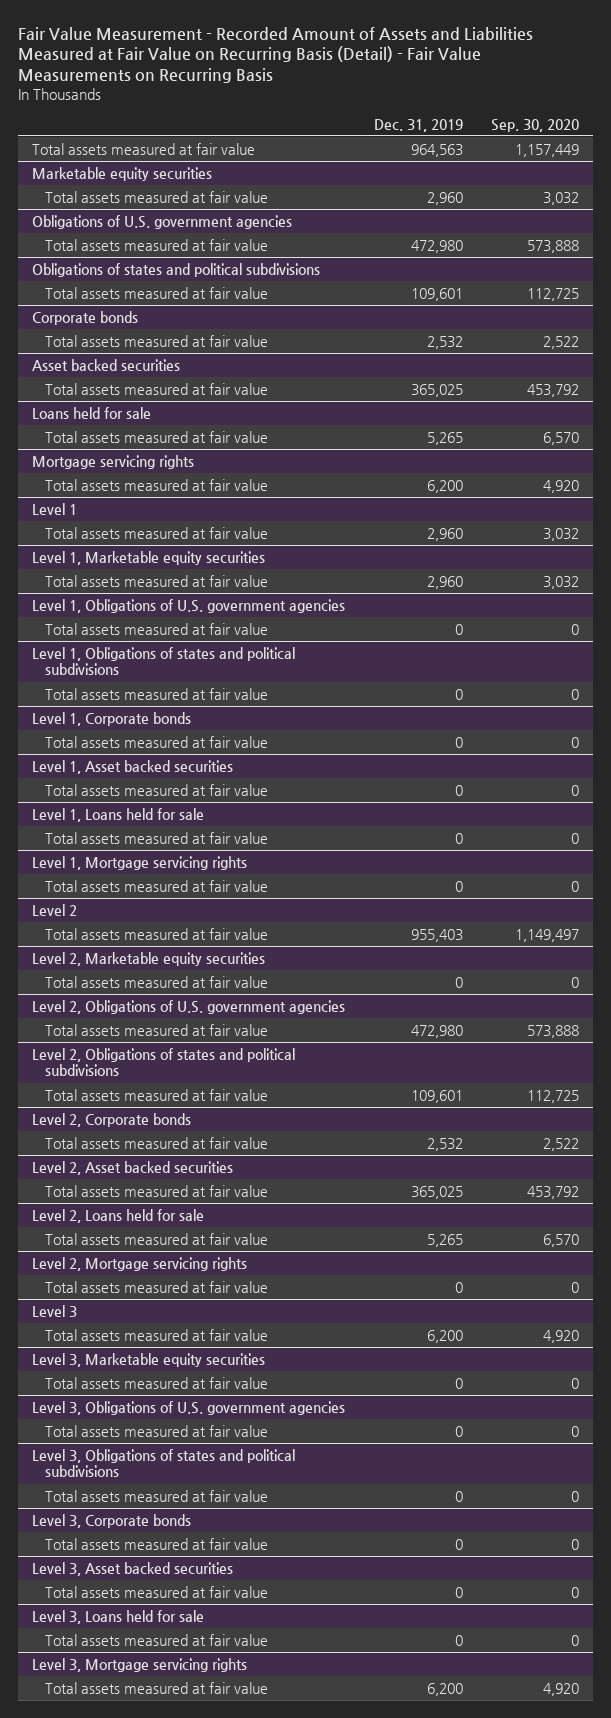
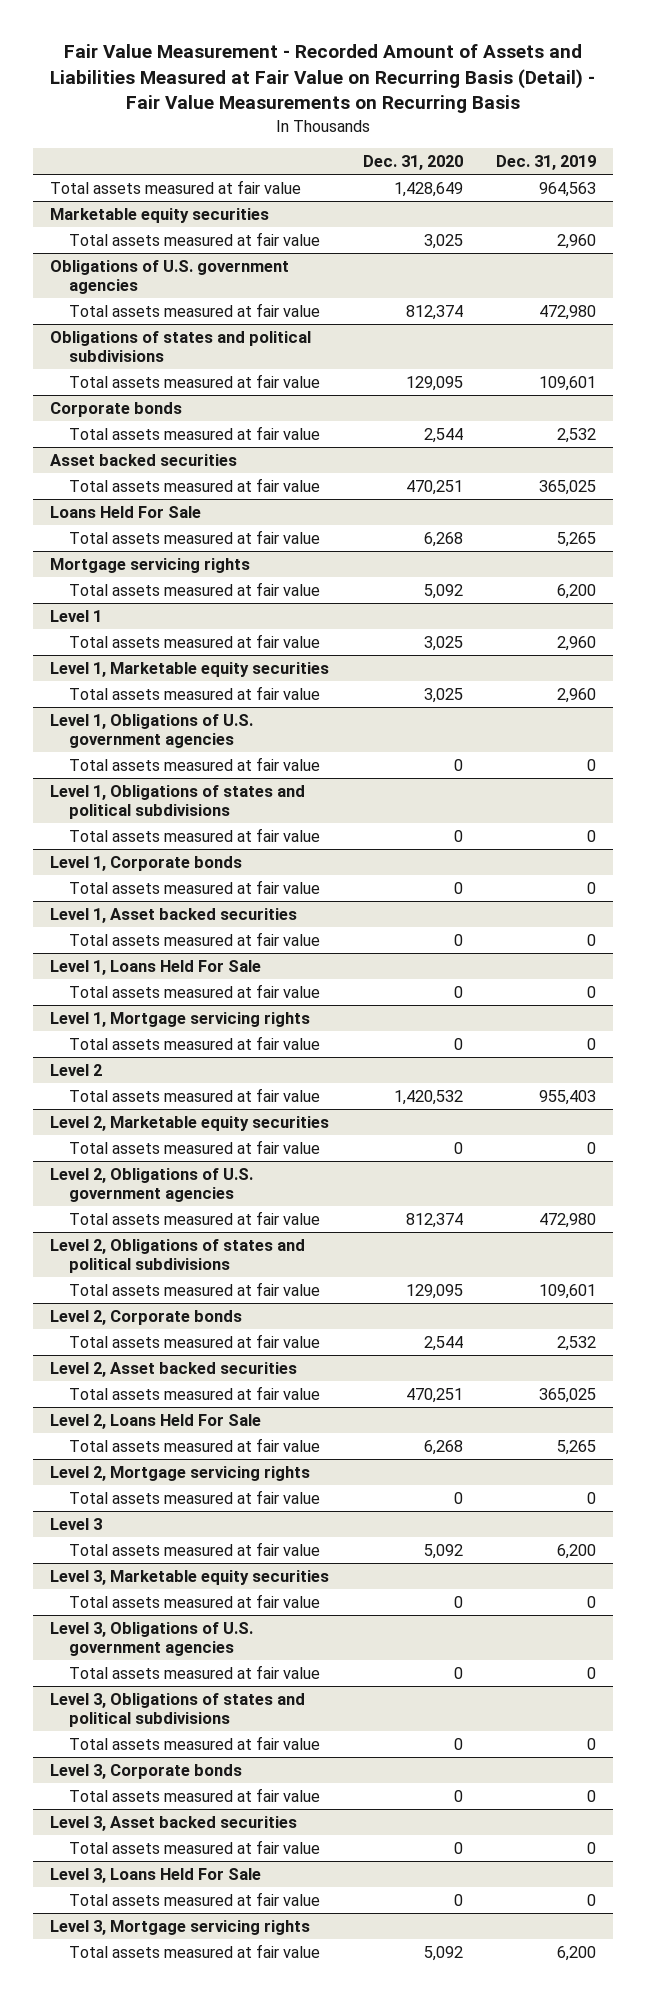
[491,118,580,132] Sep. 30, 2020 -> none
none -> [362,154,463,170] Dec. 31, 2020
[31,406,151,419] Loans held for sale -> [49,505,201,518] Loans Held For Sale
[31,807,204,822] Level 1, Loans held for sale -> [49,959,261,975] Level 1, Loans Held For Sale
[31,1208,204,1223] Level 2, Loans held for sale -> [49,1413,261,1429] Level 2, Loans Held For Sale
[31,1609,204,1624] Level 3, Loans held for sale -> [49,1867,261,1883] Level 3, Loans Held For Sale

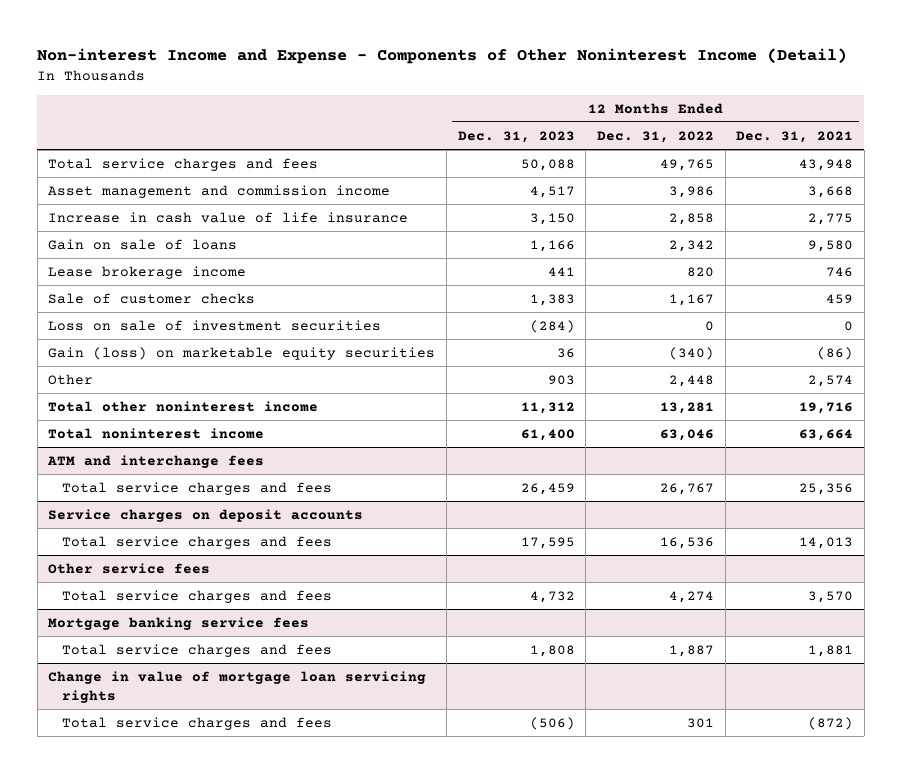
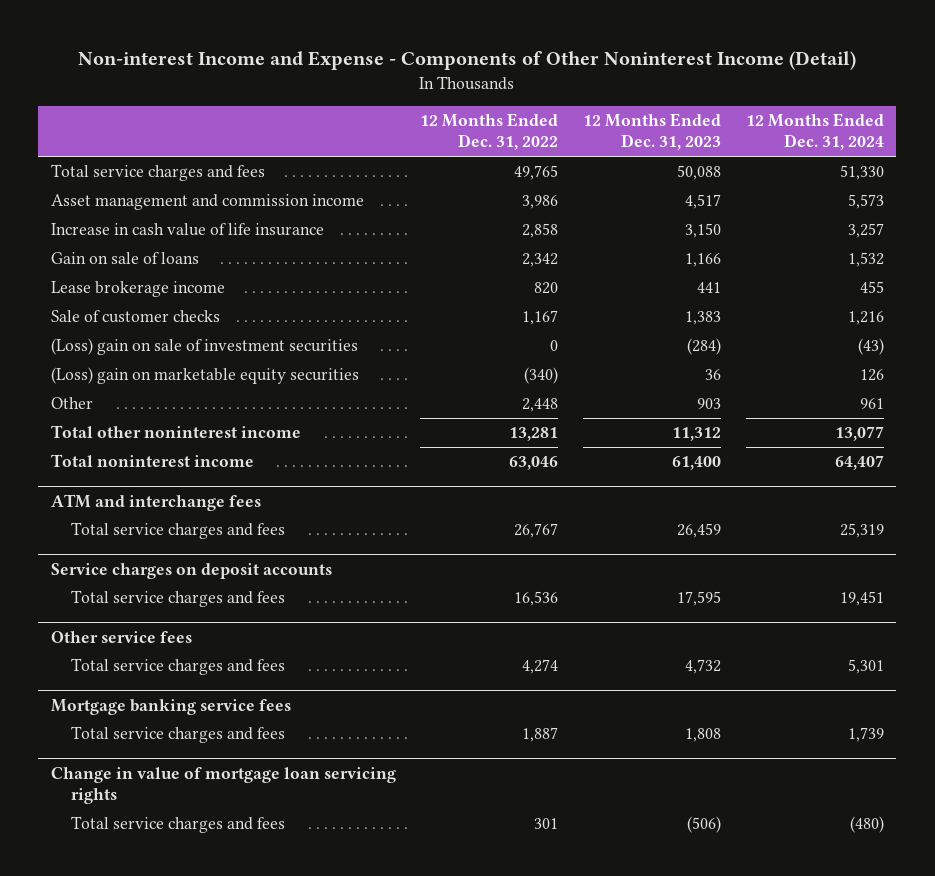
[736,130,854,143] Dec. 31, 2021 -> none
none -> [745,113,884,151] 12 Months Ended Dec. 31, 2024
[48,319,382,331] Loss on sale of investment securities -> [50,337,358,355] (Loss) gain on sale of investment securities
[48,346,436,360] Gain (loss) on marketable equity securities -> [50,366,359,384] (Loss) gain on marketable equity securities

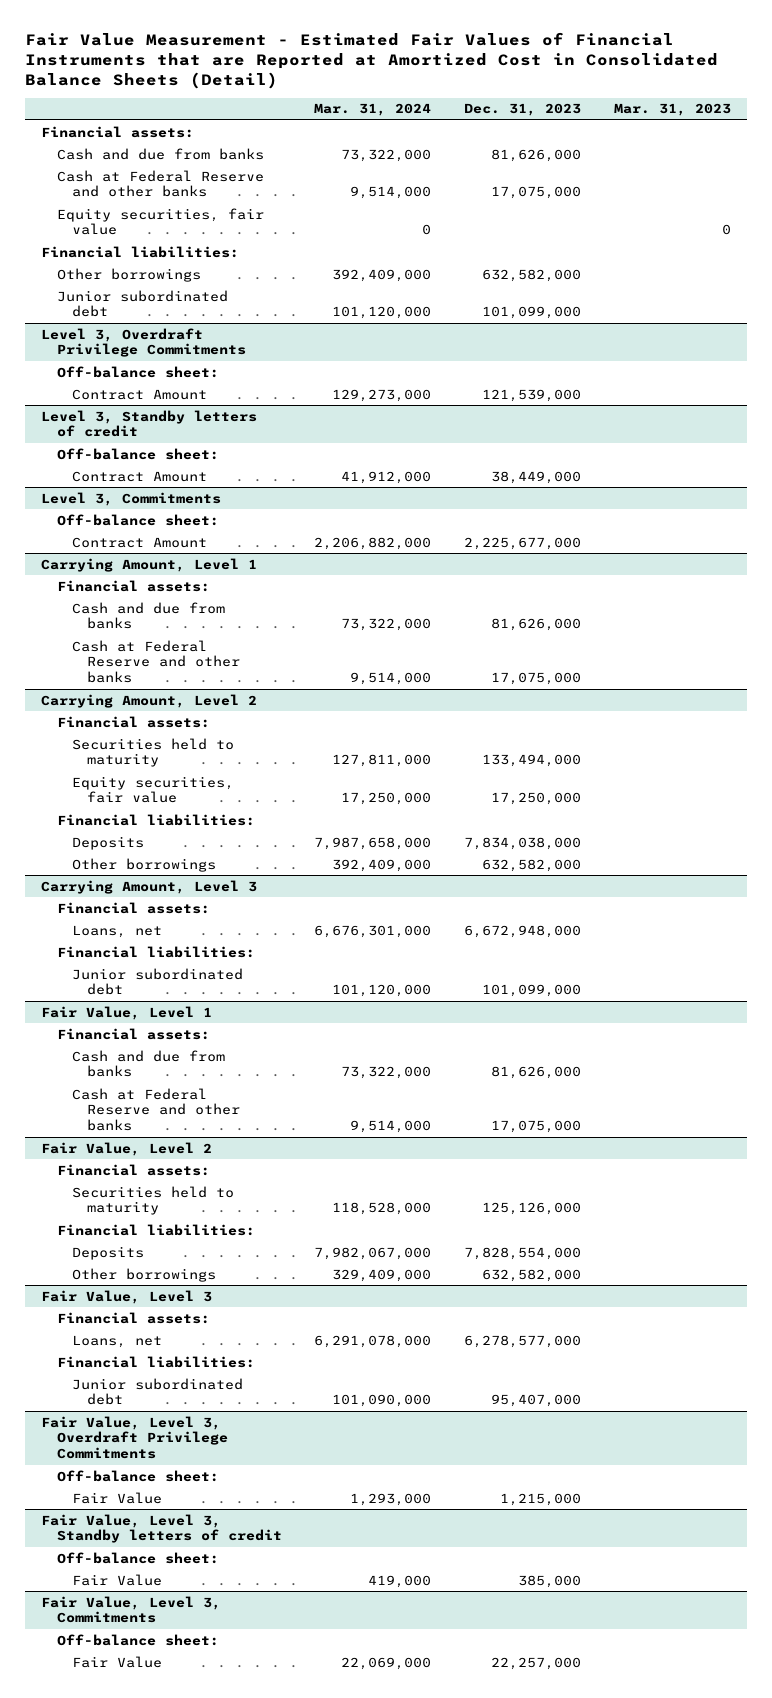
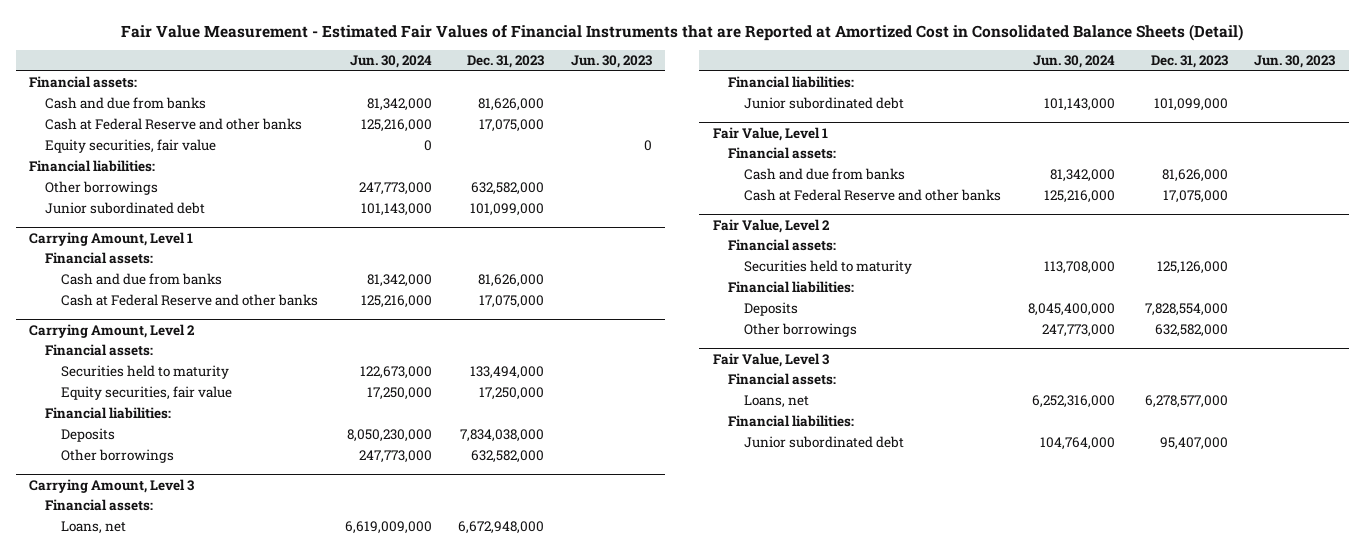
[314,103,432,117] Mar. 31, 2024 -> none
[613,103,731,117] Mar. 31, 2023 -> none
none -> [349,55,432,69] Jun. 30, 2024
none -> [570,55,652,69] Jun. 30, 2023
[41,327,246,358] Level 3, Overdraft Privilege Commitments -> none
[56,365,219,378] Off-balance sheet: -> none
[71,388,207,400] Contract Amount -> none
[41,409,258,438] Level 3, Standby letters of credit -> none
[56,447,219,460] Off-balance sheet: -> none
[71,470,207,482] Contract Amount -> none
[41,491,222,506] Level 3, Commitments -> none
[56,513,219,526] Off-balance sheet: -> none
[71,536,207,548] Contract Amount -> none
[41,1415,228,1460] Fair Value, Level 3, Overdraft Privilege Commitments -> none
[56,1469,219,1482] Off-balance sheet: -> none
[71,1491,162,1504] Fair Value -> none
[41,1513,282,1544] Fair Value, Level 3, Standby letters of credit -> none
[56,1551,219,1564] Off-balance sheet: -> none
[71,1573,162,1586] Fair Value -> none
[41,1595,222,1624] Fair Value, Level 3, Commitments -> none
[56,1633,219,1646] Off-balance sheet: -> none
[71,1655,162,1668] Fair Value -> none

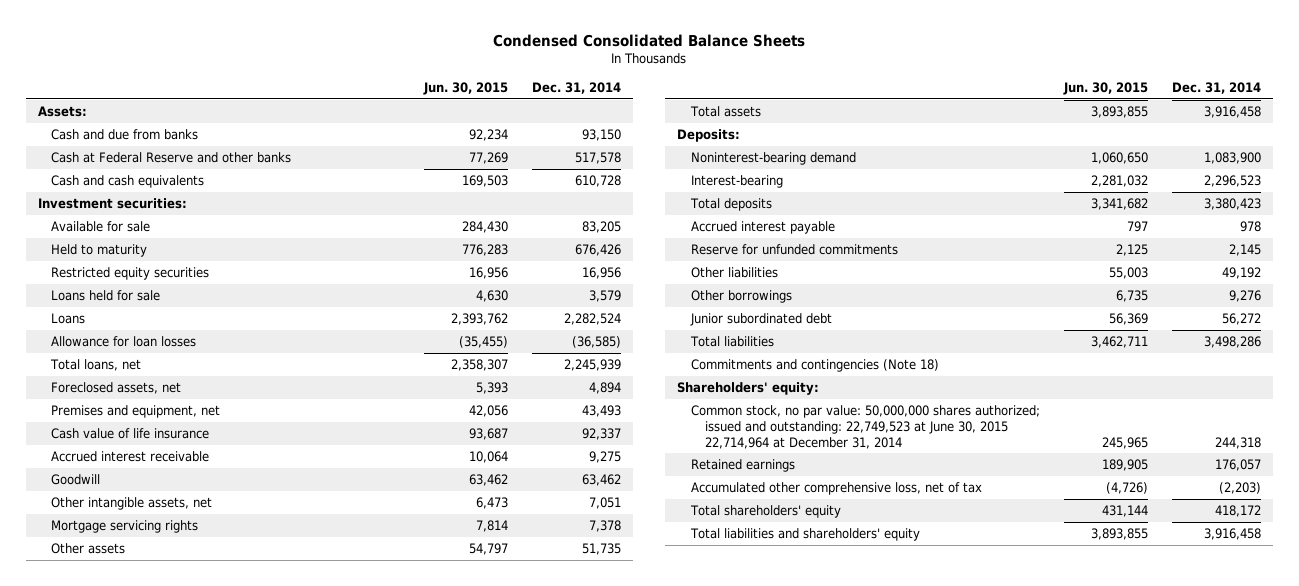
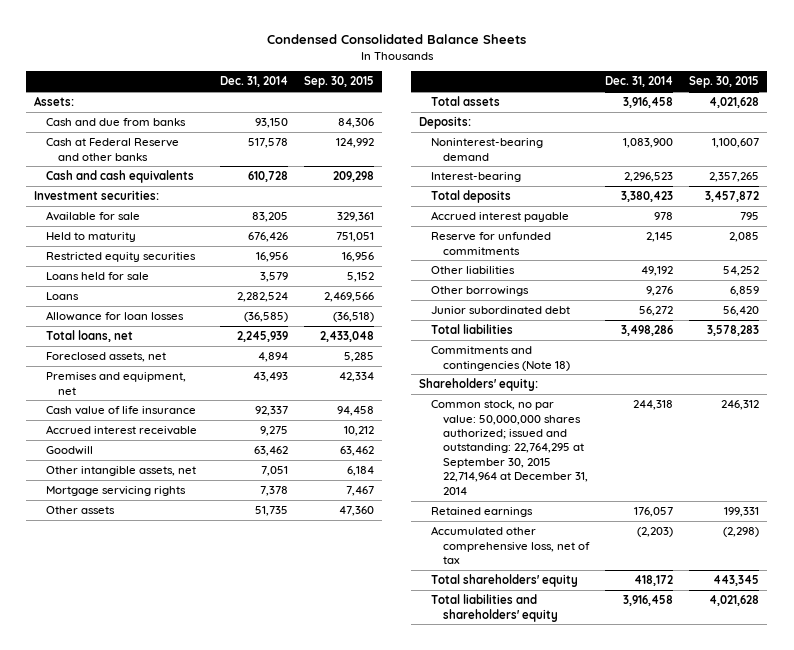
[423,82,509,96] Jun. 30, 2015 -> none
none -> [304,76,375,89] Sep. 30, 2015
[691,405,1041,449] Common stock, no par value: 50,000,000 shares authorized; issued and outstanding: 22,749,523 at June 30, 2015 22,714,964 at December 31, 2014 -> [431,400,589,495] Common stock, no par value: 50,000,000 shares authorized; issued and outstanding: 22,764,295 at September 30, 2015 22,714,964 at December 31, 2014

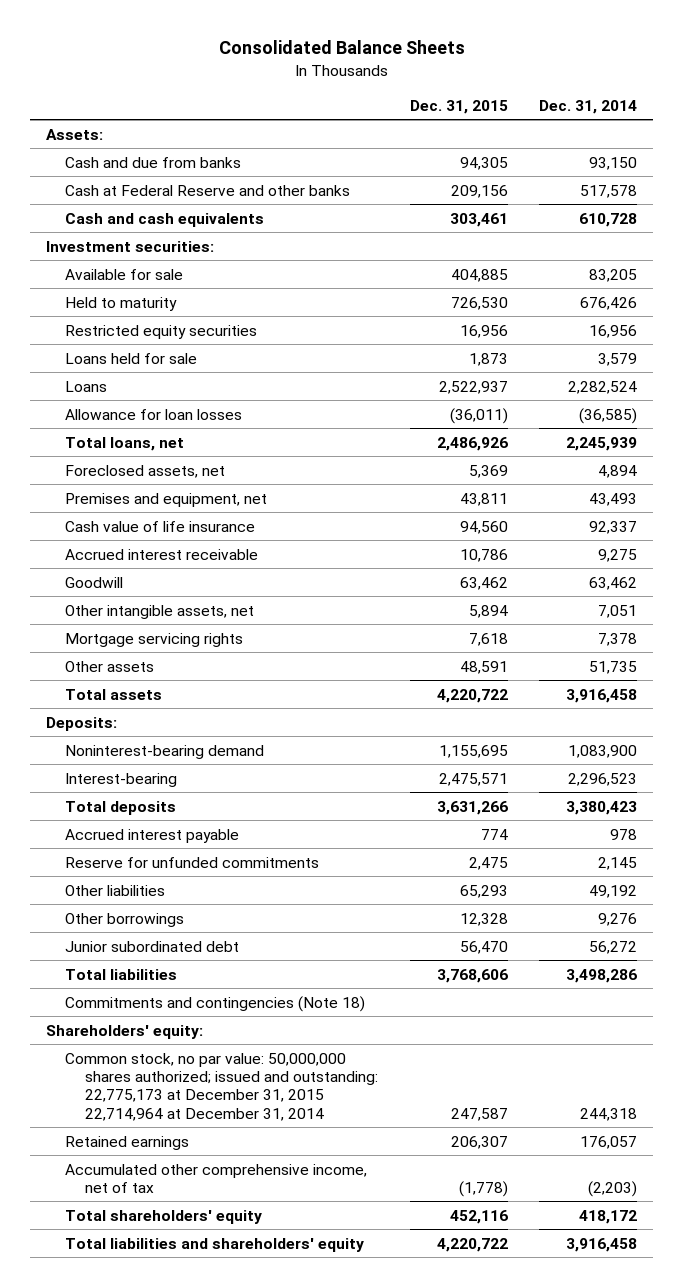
[266,34,526,45] Condensed Consolidated Balance Sheets -> [218,40,465,55] Consolidated Balance Sheets
[304,76,375,89] Sep. 30, 2015 -> none
none -> [409,99,508,114] Dec. 31, 2015
[431,400,589,495] Common stock, no par value: 50,000,000 shares authorized; issued and outstanding: 22,764,295 at September 30, 2015 22,714,964 at December 31, 2014 -> [65,1052,378,1121] Common stock, no par value: 50,000,000 shares authorized; issued and outstanding: 22,775,173 at December 31, 2015 22,714,964 at December 31, 2014
[431,526,591,564] Accumulated other comprehensive loss, net of tax -> [65,1163,368,1193] Accumulated other comprehensive income, net of tax

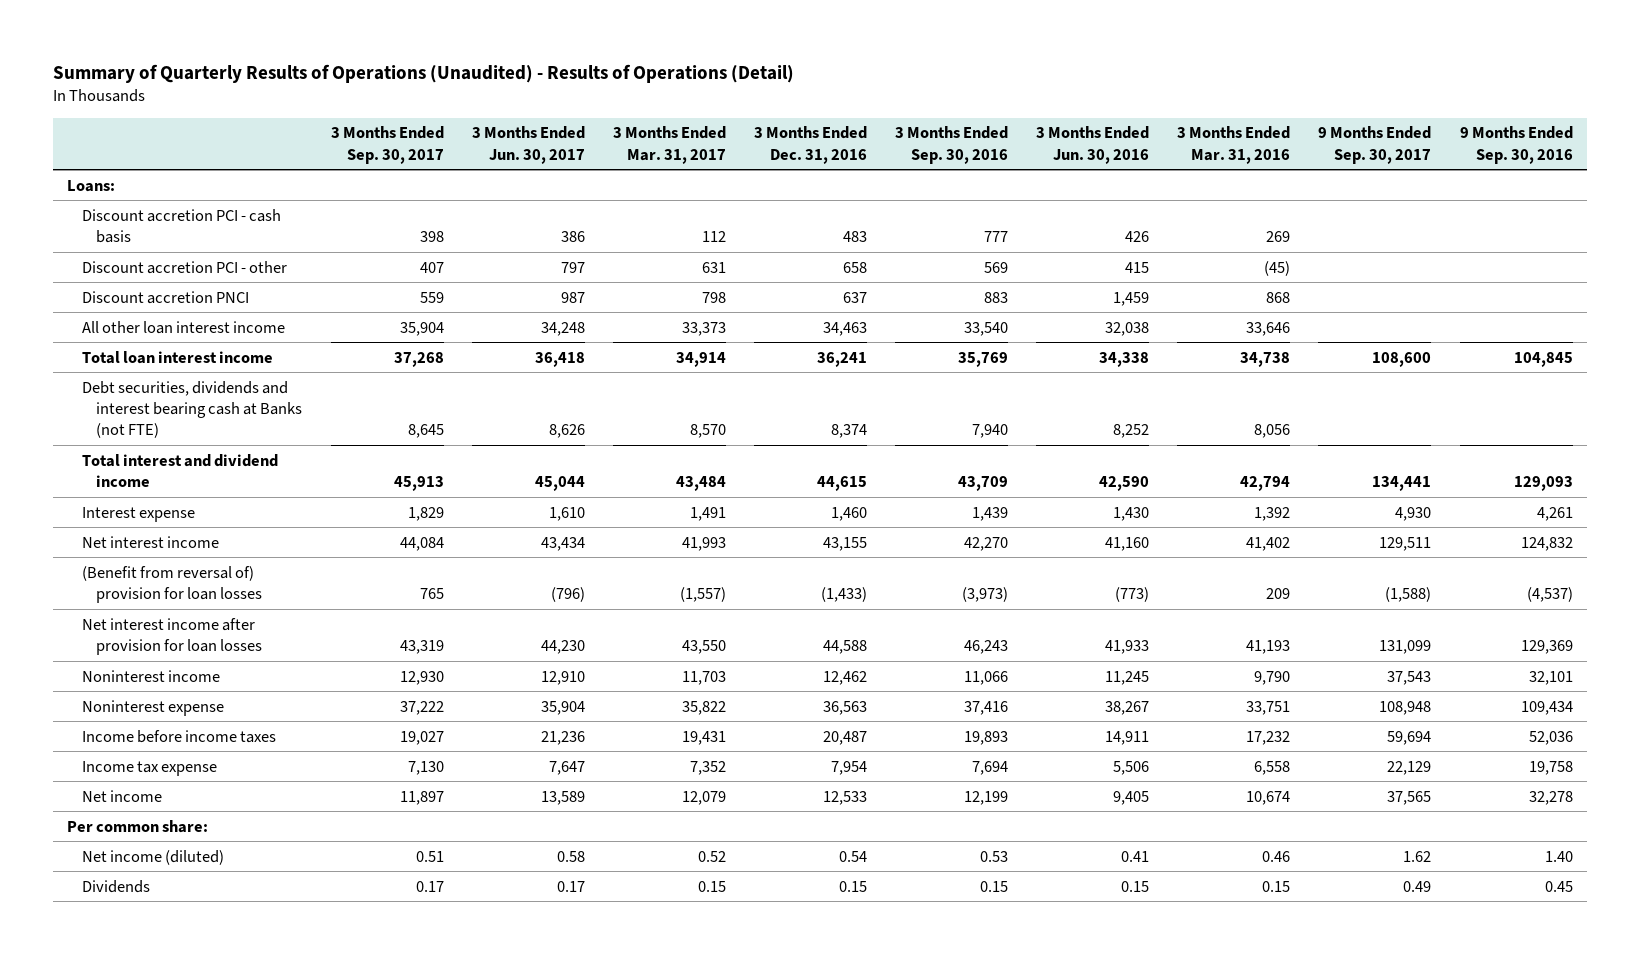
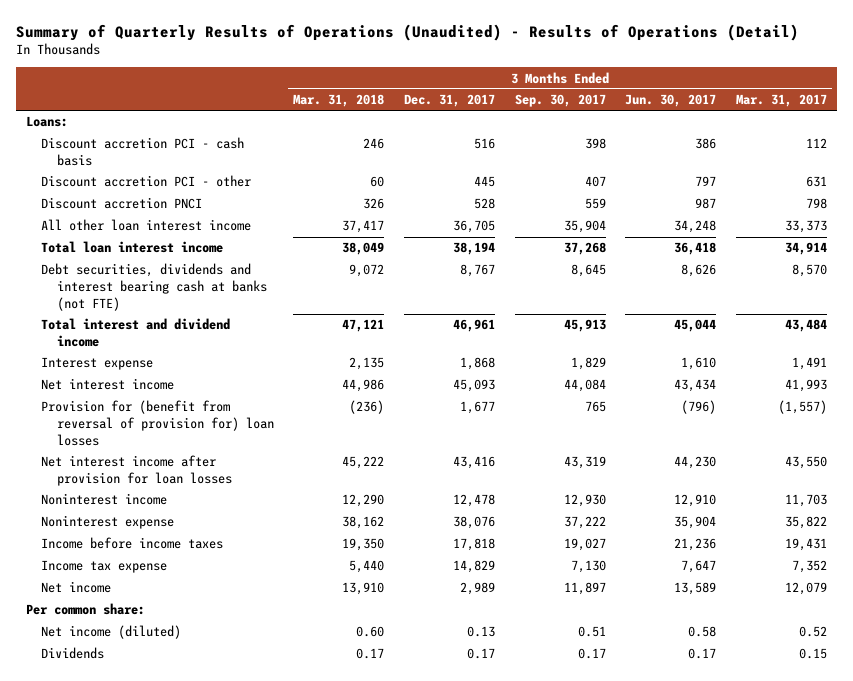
[753,126,867,164] 3 Months Ended Dec. 31, 2016 -> none
[895,126,1009,164] 3 Months Ended Sep. 30, 2016 -> none
[1036,126,1150,164] 3 Months Ended Jun. 30, 2016 -> none
[1177,126,1291,164] 3 Months Ended Mar. 31, 2016 -> none
[1318,126,1432,164] 9 Months Ended Sep. 30, 2017 -> none
[1459,126,1573,164] 9 Months Ended Sep. 30, 2016 -> none
none -> [293,94,385,108] Mar. 31, 2018
none -> [404,94,496,108] Dec. 31, 2017
[81,380,303,439] Debt securities, dividends and interest bearing cash at Banks (not FTE) -> [41,263,267,311] Debt securities, dividends and interest bearing cash at banks (not FTE)
[81,565,263,603] (Benefit from reversal of) provision for loan losses -> [41,400,274,446] Provision for (benefit from reversal of provision for) loan losses

